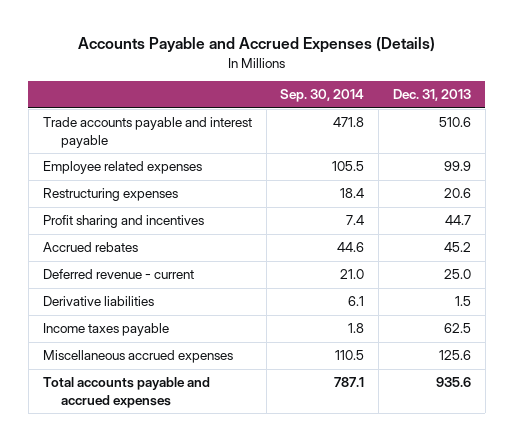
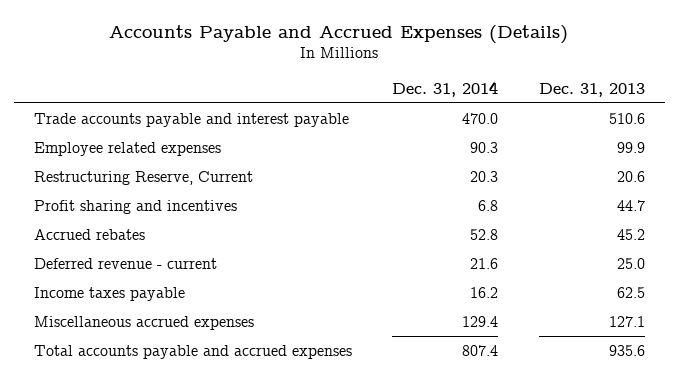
[280,89,365,103] Sep. 30, 2014 -> none
none -> [392,80,499,97] Dec. 31, 2014
[42,188,178,202] Restructuring expenses -> [33,170,253,185] Restructuring Reserve, Current
[42,296,154,307] Derivative liabilities -> none
[439,350,472,361] 125.6 -> [608,315,645,327] 127.1

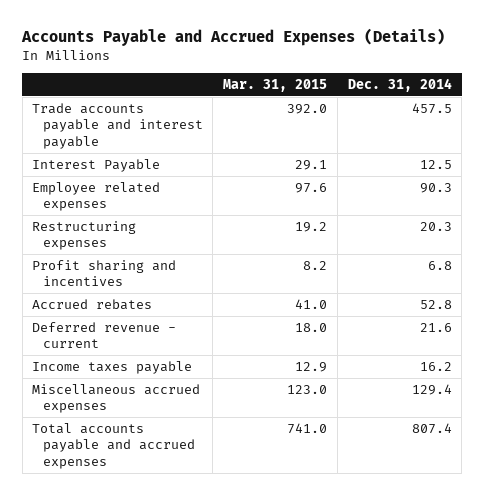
[538,82,645,97] Dec. 31, 2013 -> none
none -> [223,78,328,92] Mar. 31, 2015
[462,112,499,124] 470.0 -> [411,102,452,114] 457.5
none -> [32,158,161,172] Interest Payable
[33,170,253,185] Restructuring Reserve, Current -> [32,220,137,251] Restructuring expenses

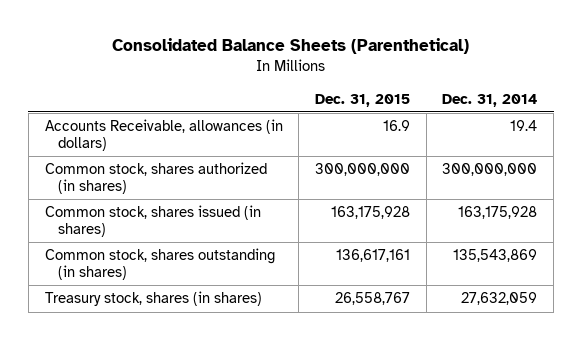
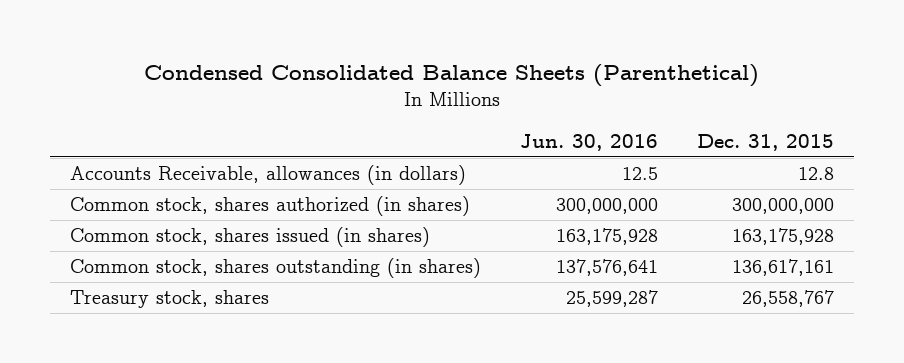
[111,38,469,55] Consolidated Balance Sheets (Parenthetical) -> [144,64,760,88] Condensed Consolidated Balance Sheets (Parenthetical)
[442,93,538,107] Dec. 31, 2014 -> none
none -> [520,133,659,151] Jun. 30, 2016
[382,120,410,132] 16.9 -> [798,167,835,181] 12.8
[44,291,262,307] Treasury stock, shares (in shares) -> [69,290,269,309] Treasury stock, shares

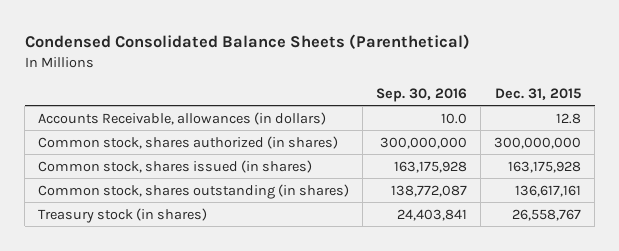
[520,133,659,151] Jun. 30, 2016 -> none
none -> [376,87,468,102] Sep. 30, 2016
[69,290,269,309] Treasury stock, shares -> [38,207,208,223] Treasury stock (in shares)

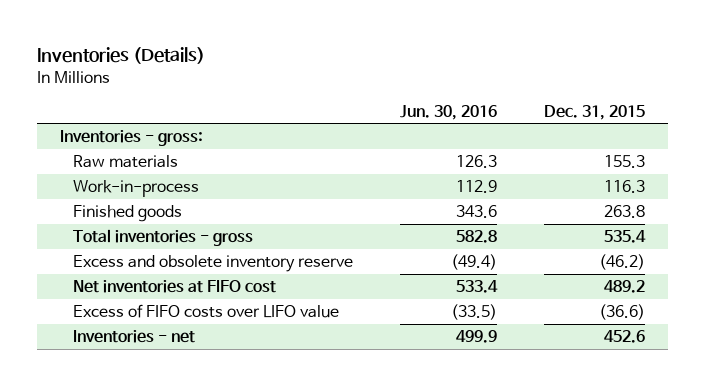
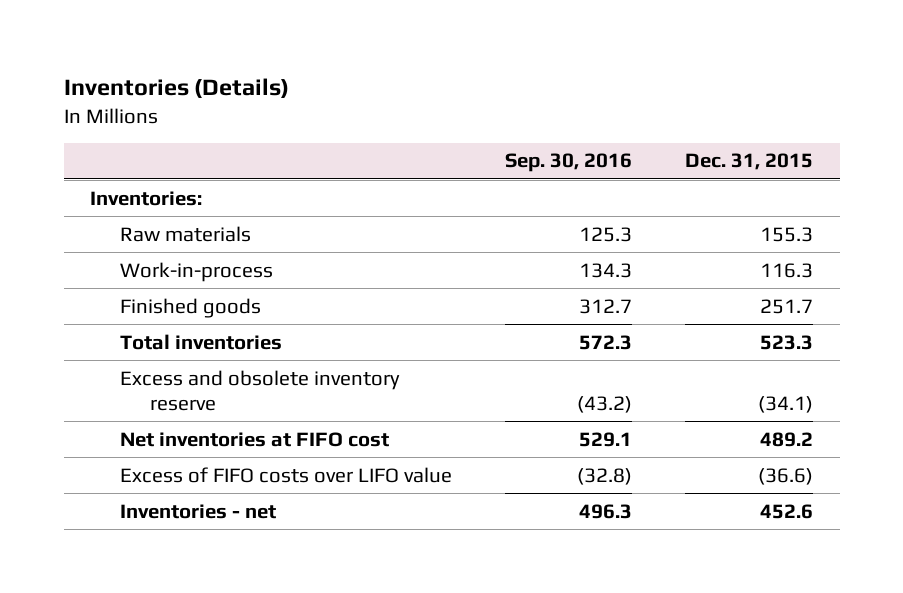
[400,104,498,120] Jun. 30, 2016 -> none
none -> [505,153,633,173] Sep. 30, 2016
[60,130,204,147] Inventories - gross: -> [90,190,203,206] Inventories:
[603,205,645,219] 263.8 -> [760,298,814,314] 251.7
[73,229,254,247] Total inventories - gross -> [120,333,283,350] Total inventories
[603,230,646,244] 535.4 -> [760,334,814,350] 523.3
[598,254,645,271] (46.2) -> [758,396,814,414] (34.1)

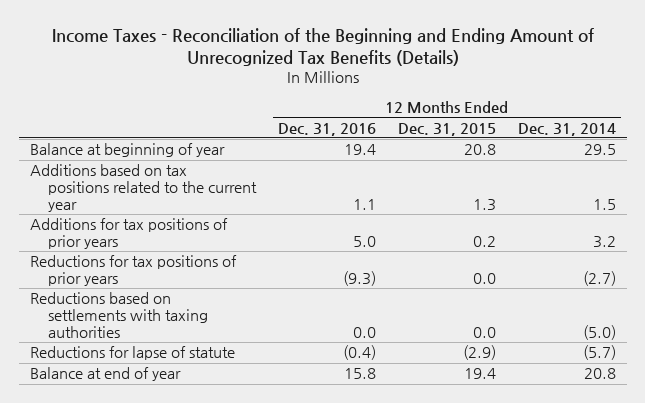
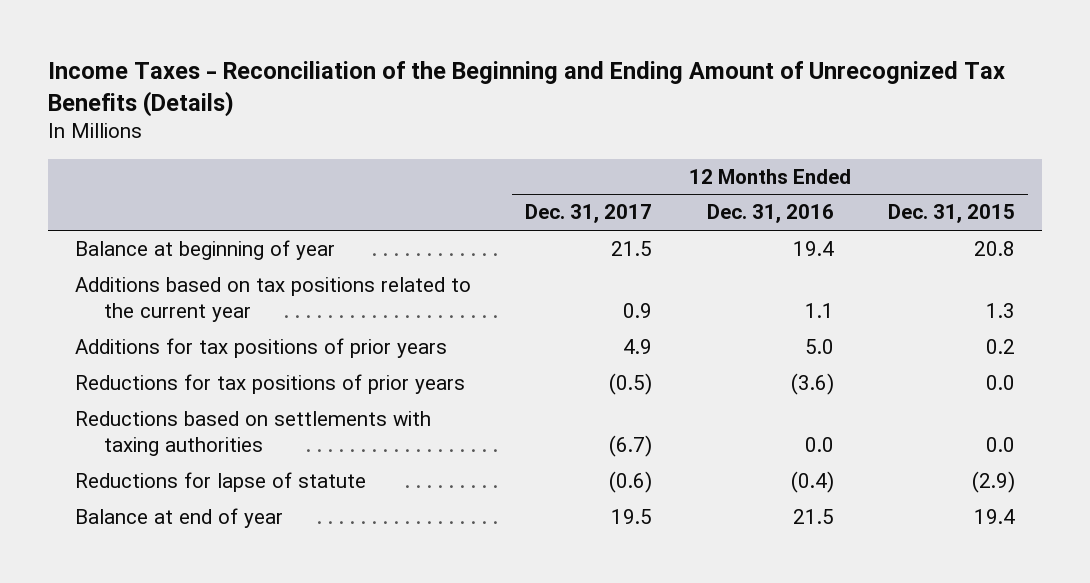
[517,122,616,136] Dec. 31, 2014 -> none
none -> [525,204,653,224] Dec. 31, 2017
[343,271,377,287] (9.3) -> [790,373,834,396] (3.6)
[344,368,377,380] 15.8 -> [792,509,834,525] 21.5

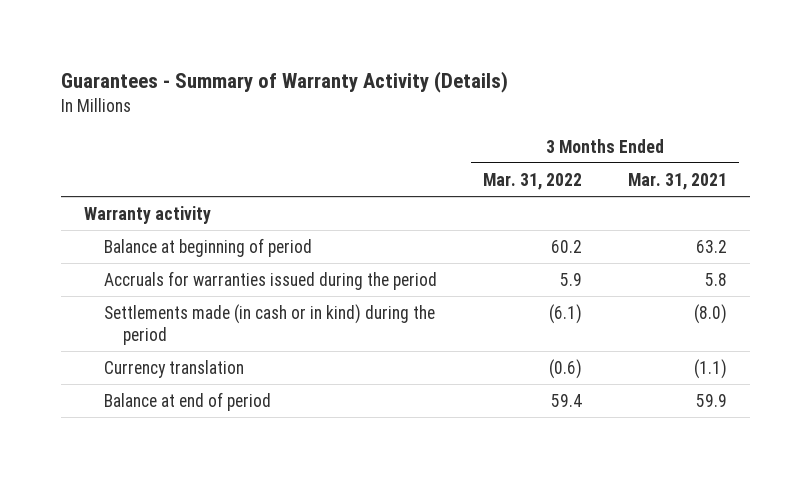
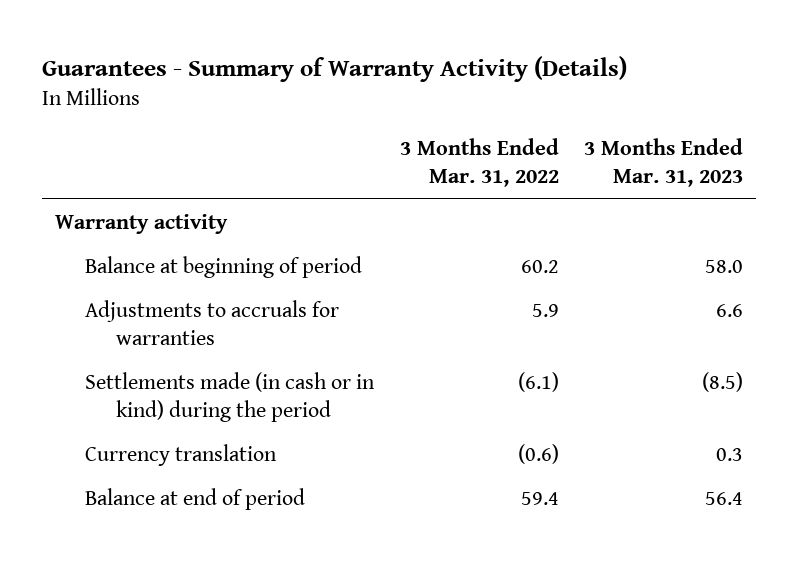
[628,172,728,190] Mar. 31, 2021 -> none
none -> [584,138,744,188] 3 Months Ended Mar. 31, 2023
[103,270,437,290] Accruals for warranties issued during the period -> [85,299,340,345] Adjustments to accruals for warranties

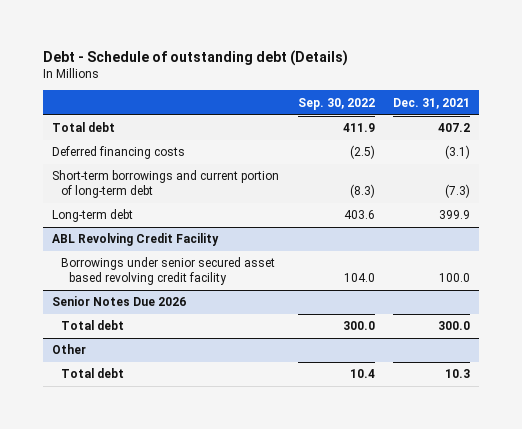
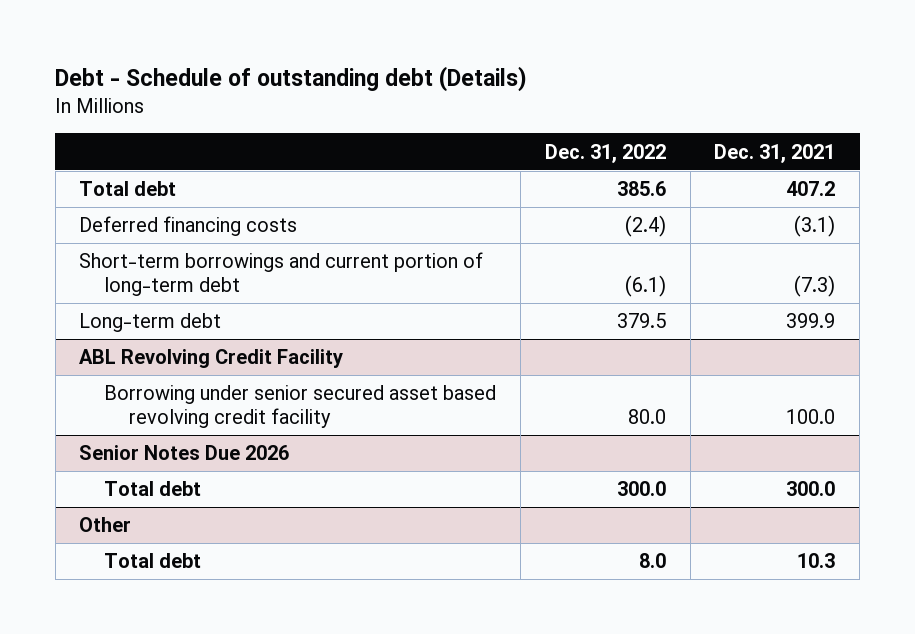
[297,97,375,110] Sep. 30, 2022 -> none
none -> [544,143,666,163] Dec. 31, 2022
[60,257,275,286] Borrowings under senior secured asset based revolving credit facility -> [104,385,497,428] Borrowing under senior secured asset based revolving credit facility

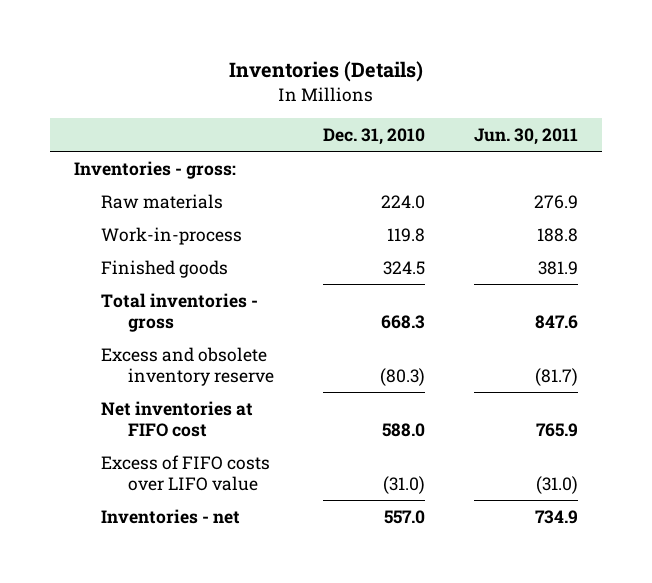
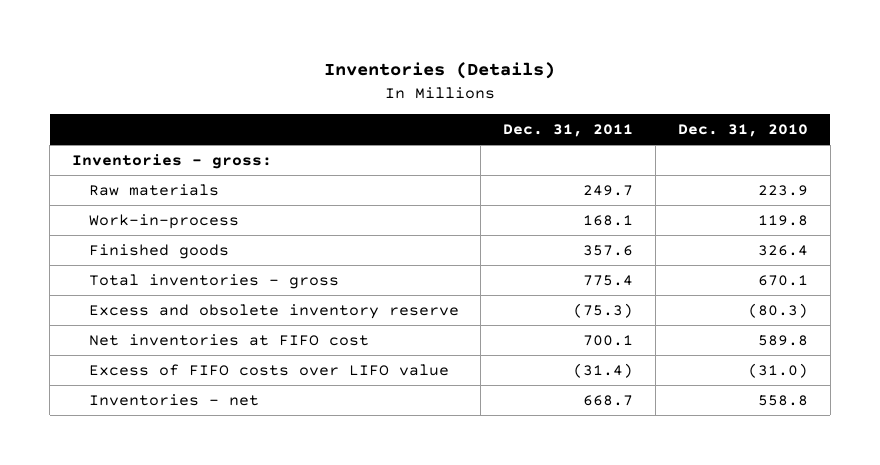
[473,127,578,145] Jun. 30, 2011 -> none
none -> [503,124,634,138] Dec. 31, 2011
[381,194,426,209] 224.0 -> [758,184,809,196] 223.9
[383,260,426,275] 324.5 -> [758,244,809,256] 326.4
[381,314,426,329] 668.3 -> [758,274,809,286] 670.1
[382,422,426,437] 588.0 -> [758,334,809,346] 589.8
[384,509,426,524] 557.0 -> [758,394,809,406] 558.8

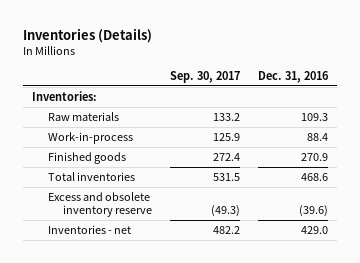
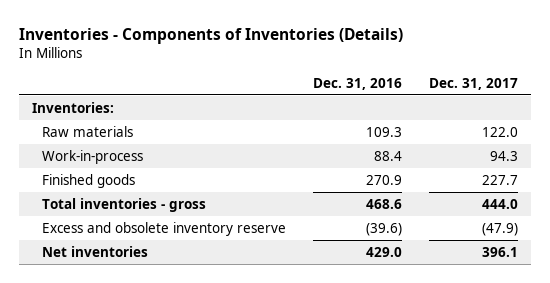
[22,28,152,44] Inventories (Details) -> [18,27,403,44] Inventories - Components of Inventories (Details)
[170,71,241,84] Sep. 30, 2017 -> none
none -> [428,77,518,90] Dec. 31, 2017
[47,171,135,181] Total inventories -> [41,197,206,212] Total inventories - gross
[47,224,131,234] Inventories - net -> [41,245,148,257] Net inventories

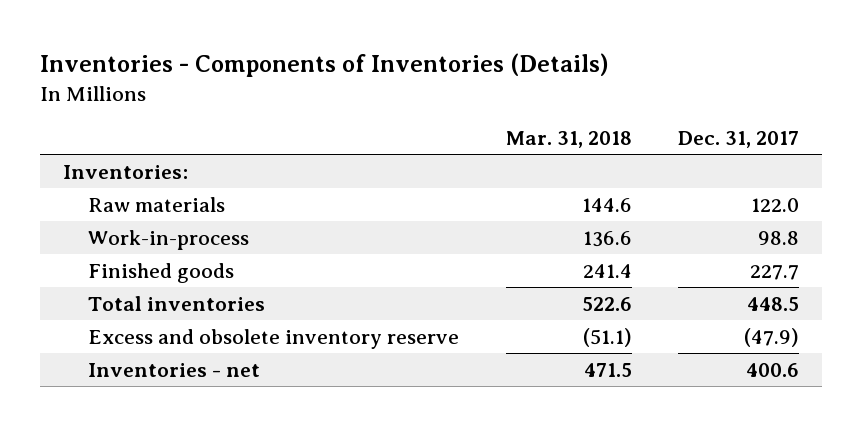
[312,77,402,90] Dec. 31, 2016 -> none
none -> [505,131,632,149] Mar. 31, 2018
[489,150,518,161] 94.3 -> [757,230,799,245] 98.8
[41,197,206,212] Total inventories - gross -> [88,295,266,311] Total inventories
[481,198,518,209] 444.0 -> [746,296,799,311] 448.5
[41,245,148,257] Net inventories -> [88,362,261,377] Inventories - net
[481,246,518,257] 396.1 -> [745,362,799,377] 400.6

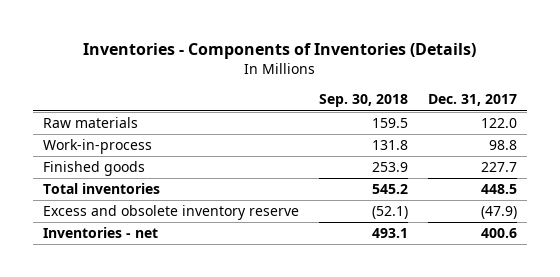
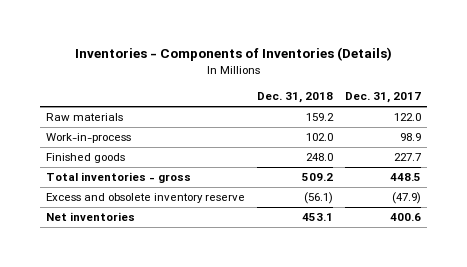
[319,94,409,108] Sep. 30, 2018 -> none
none -> [257,92,334,104] Dec. 31, 2018
[488,140,517,151] 98.8 -> [400,133,422,142] 98.9
[43,183,161,195] Total inventories -> [46,172,192,184] Total inventories - gross
[43,227,159,239] Inventories - net -> [46,212,136,222] Net inventories

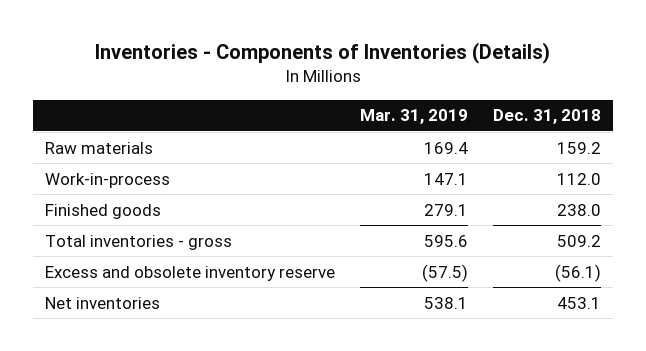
[345,92,422,104] Dec. 31, 2017 -> none
none -> [359,109,468,125] Mar. 31, 2019
[306,133,334,142] 102.0 -> [556,172,601,185] 112.0
[306,153,334,162] 248.0 -> [556,203,601,216] 238.0

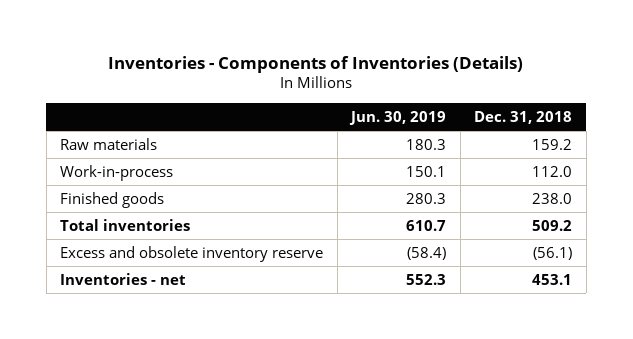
[359,109,468,125] Mar. 31, 2019 -> none
none -> [349,110,447,125] Jun. 30, 2019
[44,234,232,250] Total inventories - gross -> [60,218,191,231] Total inventories
[44,296,160,309] Net inventories -> [60,272,187,285] Inventories - net

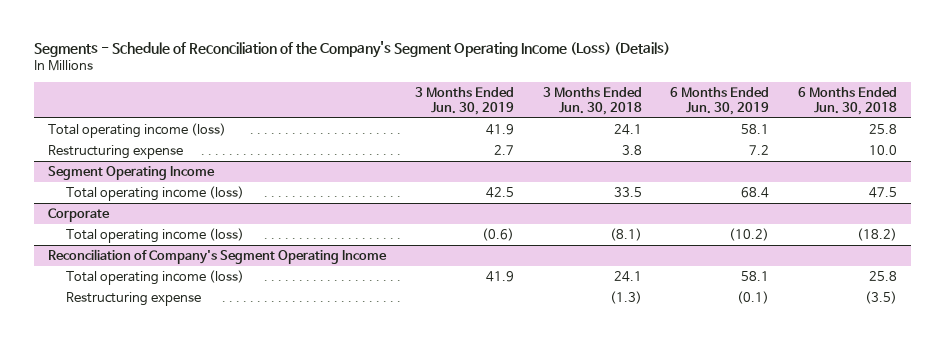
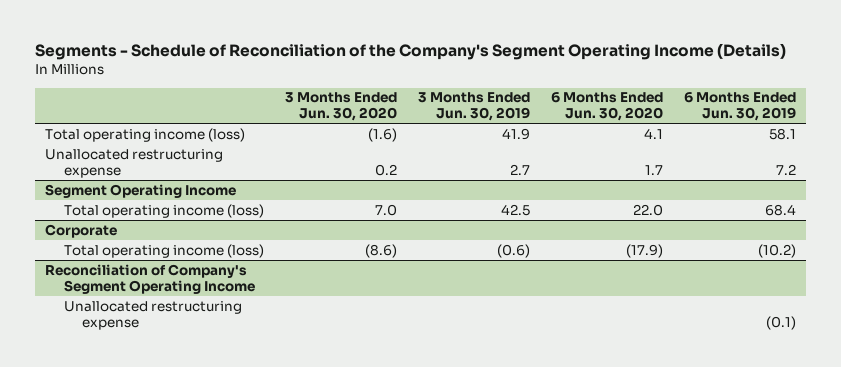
[33,40,670,58] Segments - Schedule of Reconciliation of the Company's Segment Operating Income (Loss) (Details) -> [34,42,786,60] Segments - Schedule of Reconciliation of the Company's Segment Operating Income (Details)
[542,86,642,115] 3 Months Ended Jun. 30, 2018 -> none
[797,86,897,115] 6 Months Ended Jun. 30, 2018 -> none
none -> [284,92,397,122] 3 Months Ended Jun. 30, 2020
none -> [550,92,663,122] 6 Months Ended Jun. 30, 2020
[48,144,184,159] Restructuring expense -> [45,148,224,178] Unallocated restructuring expense
[65,269,244,285] Total operating income (loss) -> none
[65,291,201,306] Restructuring expense -> [63,300,242,330] Unallocated restructuring expense

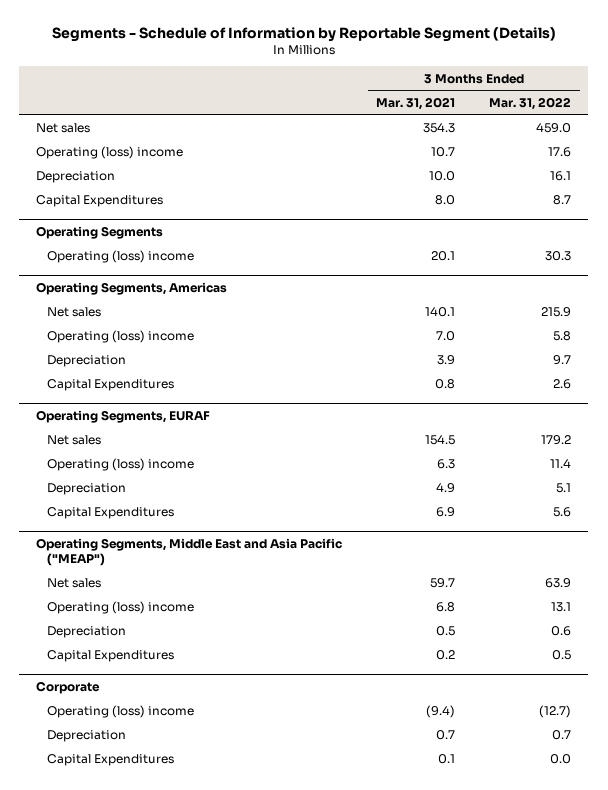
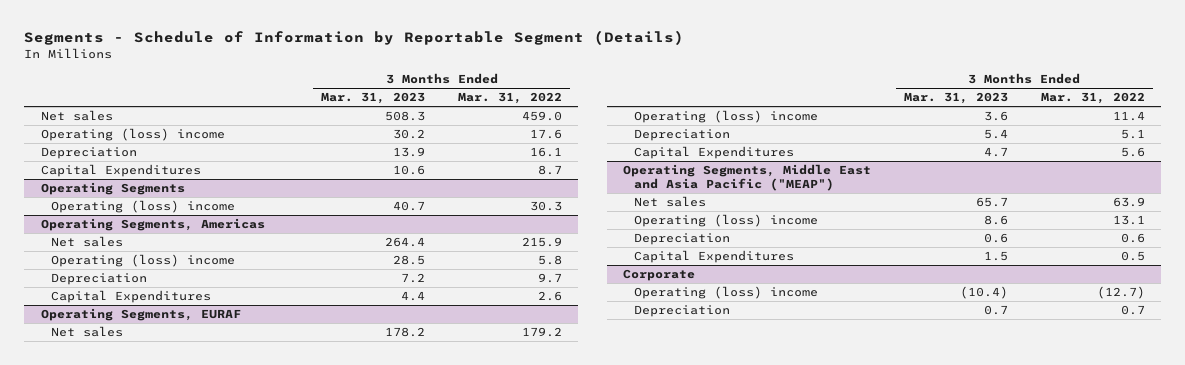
[376,96,456,110] Mar. 31, 2021 -> none
none -> [321,92,426,105] Mar. 31, 2023
[46,754,174,767] Capital Expenditures -> none

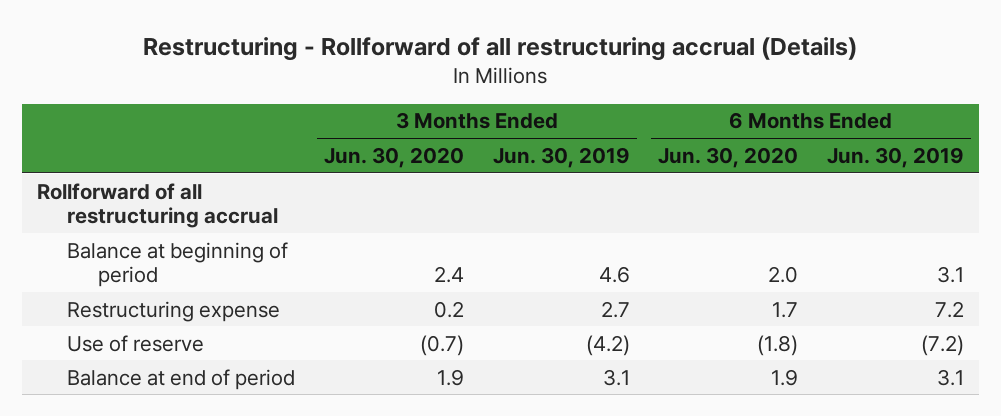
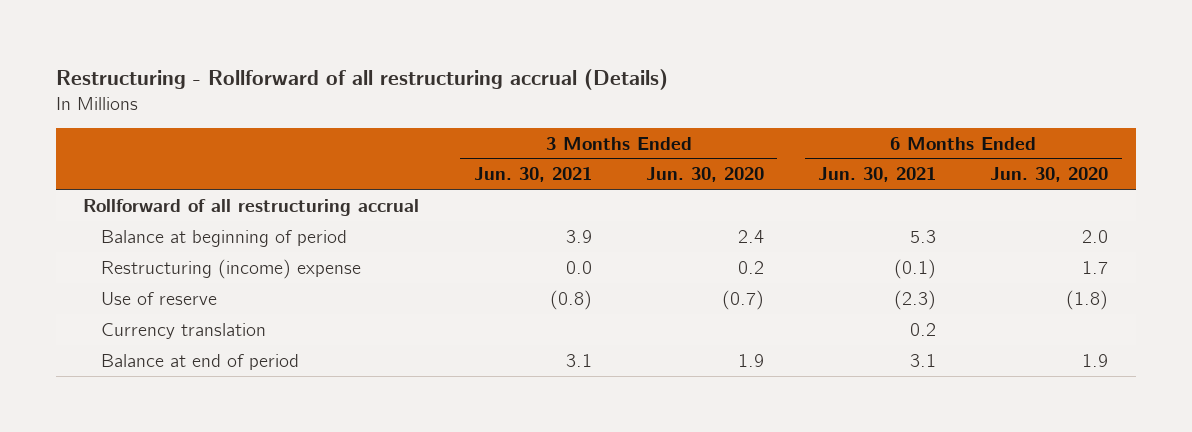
[492,146,630,168] Jun. 30, 2019 -> none
[827,146,965,168] Jun. 30, 2019 -> none
none -> [473,167,592,183] Jun. 30, 2021
none -> [818,167,937,183] Jun. 30, 2021
[67,300,281,322] Restructuring expense -> [101,258,362,279] Restructuring (income) expense
none -> [101,322,267,339] Currency translation

